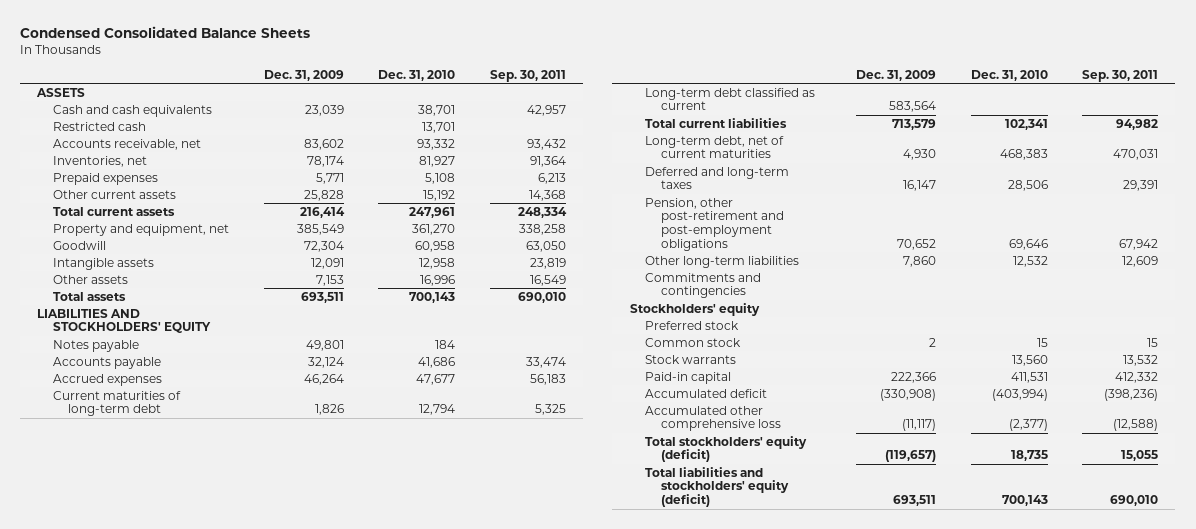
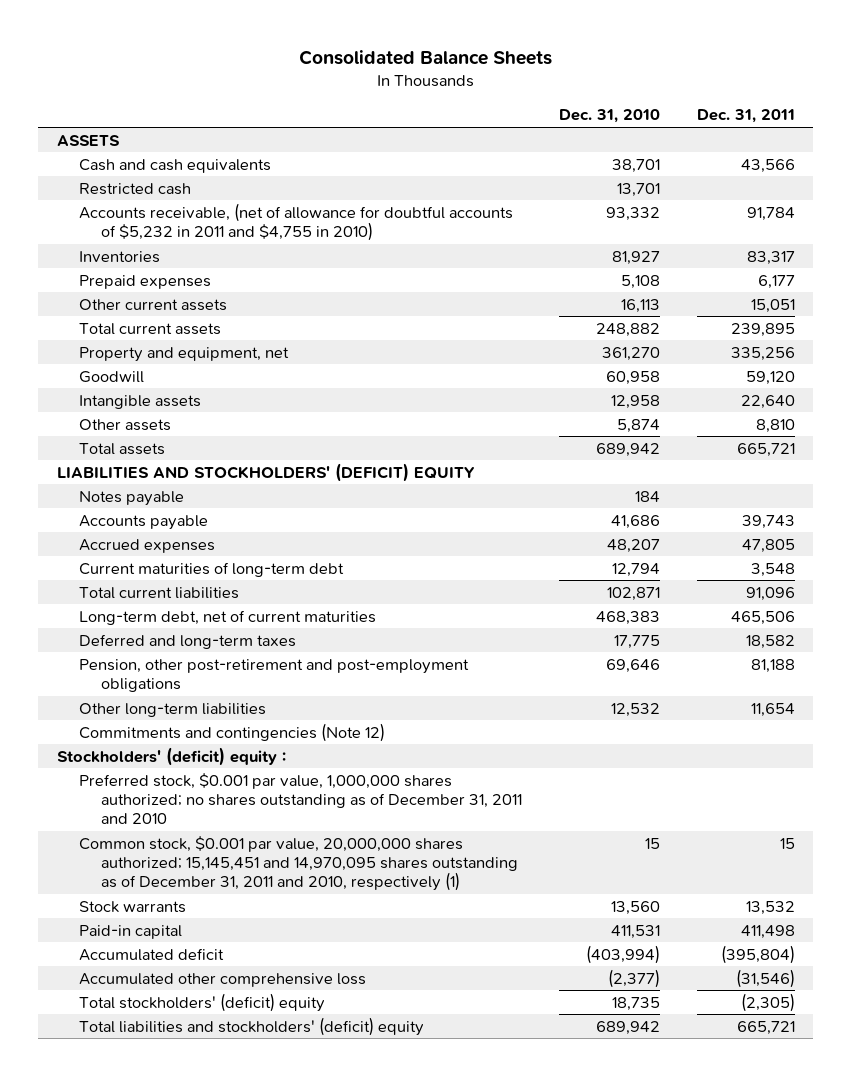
[20,26,311,39] Condensed Consolidated Balance Sheets -> [298,49,552,65] Consolidated Balance Sheets
[263,69,344,81] Dec. 31, 2009 -> none
[489,69,566,82] Sep. 30, 2011 -> none
none -> [696,109,795,124] Dec. 31, 2011
[52,138,201,150] Accounts receivable, net -> [79,202,514,242] Accounts receivable, (net of allowance for doubtful accounts of $5,232 in 2011 and $4,755 in 2010)
[52,155,147,167] Inventories, net -> [79,250,161,263] Inventories
[423,189,456,201] 15,192 -> [620,298,660,313] 16,113
[409,206,456,218] 247,961 -> [595,322,660,337] 248,882
[420,274,456,286] 16,996 -> [616,418,660,433] 5,874
[409,291,456,303] 700,143 -> [595,442,660,457] 689,942
[37,308,211,334] LIABILITIES AND STOCKHOLDERS' EQUITY -> [56,462,475,482] LIABILITIES AND STOCKHOLDERS' (DEFICIT) EQUITY
[416,373,456,385] 47,677 -> [606,538,660,553] 48,207
[645,87,816,111] Long-term debt classified as current -> none
[1004,118,1048,130] 102,341 -> [606,586,660,601] 102,871
[1007,180,1048,192] 28,506 -> [613,634,660,649] 17,775
[645,272,762,299] Commitments and contingencies -> [79,722,386,742] Commitments and contingencies (Note 12)
[629,302,760,316] Stockholders' equity -> [56,746,286,766] Stockholders' (deficit) equity :
[645,320,740,330] Preferred stock -> [79,772,523,825] Preferred stock, $0.001 par value, 1,000,000 shares authorized; no shares outstanding as of December 31, 2011 and 2010
[645,337,742,347] Common stock -> [79,835,519,892] Common stock, $0.001 par value, 20,000,000 shares authorized; 15,145,451 and 14,970,095 shares outstanding as of December 31, 2011 and 2010, respectively (1)
[645,435,808,463] Total stockholders' equity (deficit) -> [79,992,326,1012] Total stockholders' (deficit) equity
[645,466,789,508] Total liabilities and stockholders' equity (deficit) -> [79,1016,425,1036] Total liabilities and stockholders' (deficit) equity
[1001,495,1048,507] 700,143 -> [595,1020,660,1035] 689,942

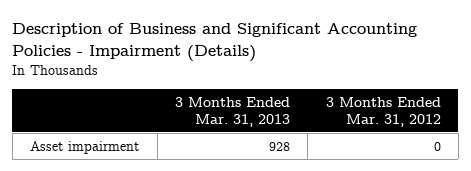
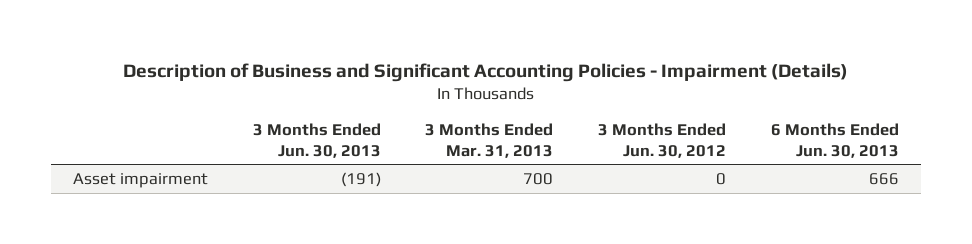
[325,96,441,127] 3 Months Ended Mar. 31, 2012 -> none
none -> [252,123,381,158] 3 Months Ended Jun. 30, 2013
none -> [598,123,727,158] 3 Months Ended Jun. 30, 2012
none -> [770,123,899,158] 6 Months Ended Jun. 30, 2013
[268,141,290,151] 928 -> [523,173,554,186] 700

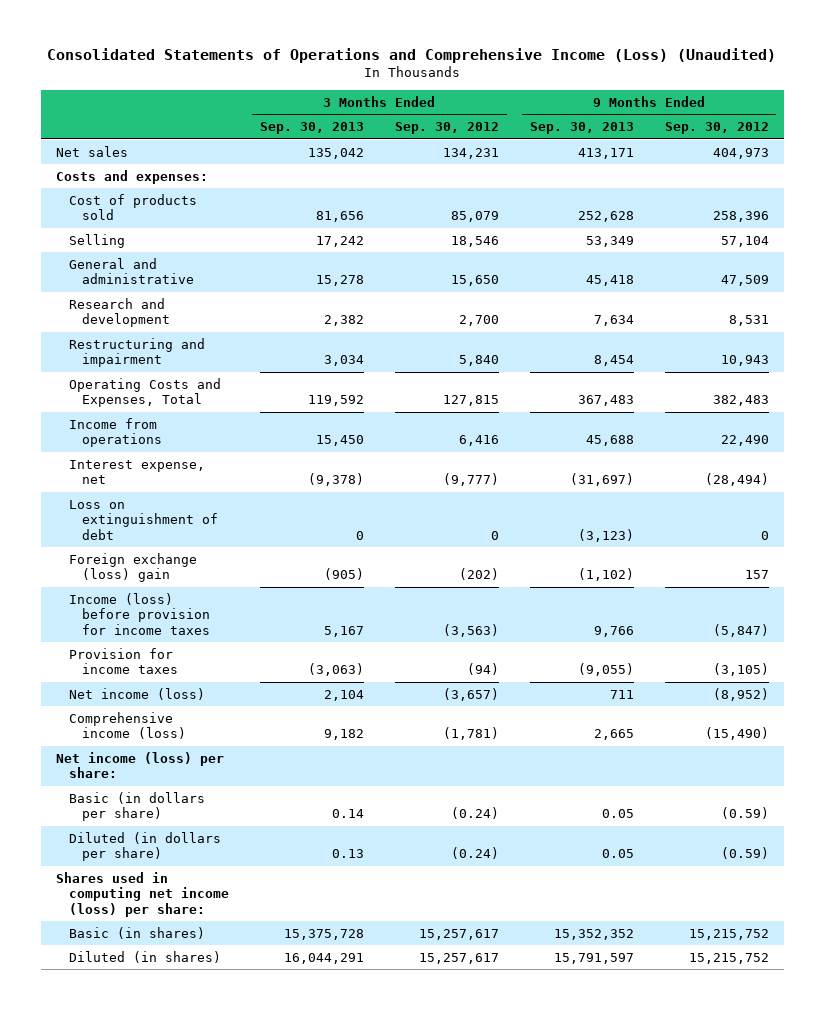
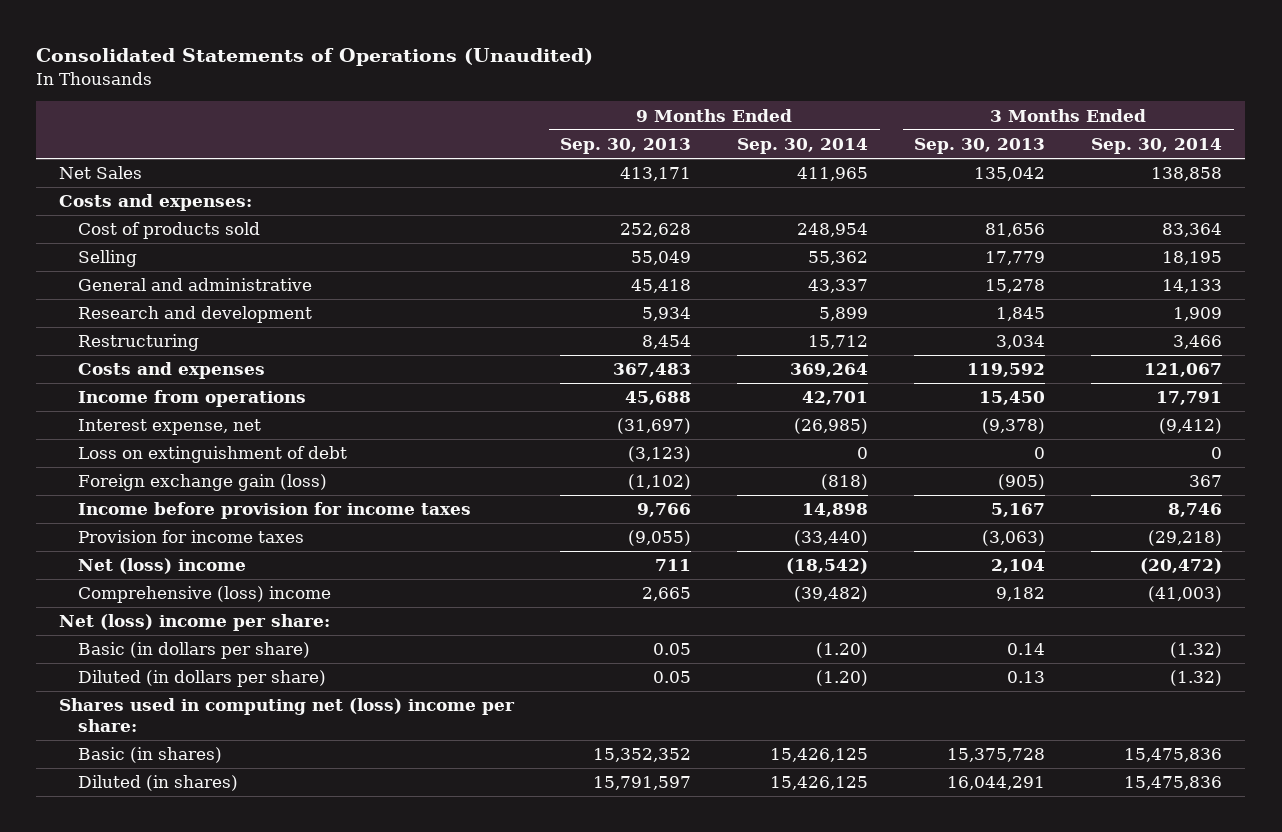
[47,48,777,64] Consolidated Statements of Operations and Comprehensive Income (Loss) (Unaudited) -> [36,48,594,67] Consolidated Statements of Operations (Unaudited)
[394,122,499,135] Sep. 30, 2012 -> none
[664,122,769,135] Sep. 30, 2012 -> none
none -> [737,138,869,155] Sep. 30, 2014
none -> [1091,138,1223,155] Sep. 30, 2014
[56,145,129,157] Net sales -> [59,166,143,180] Net Sales
[316,235,365,247] 17,242 -> [985,251,1046,266] 17,779
[585,235,634,247] 53,349 -> [631,251,692,266] 55,049
[324,315,365,327] 2,382 -> [996,307,1046,322] 1,845
[593,315,634,327] 7,634 -> [642,307,692,322] 5,934
[69,337,206,368] Restructuring and impairment -> [78,334,200,352] Restructuring
[69,377,222,408] Operating Costs and Expenses, Total -> [78,362,266,380] Costs and expenses
[69,552,198,583] Foreign exchange (loss) gain -> [78,474,328,492] Foreign exchange gain (loss)
[69,592,211,635] Income (loss) before provision for income taxes -> [78,502,472,520] Income before provision for income taxes
[69,687,206,700] Net income (loss) -> [78,558,247,575] Net (loss) income
[69,711,187,740] Comprehensive income (loss) -> [78,586,332,604] Comprehensive (loss) income
[56,751,225,779] Net income (loss) per share: -> [59,614,331,632] Net (loss) income per share:
[56,871,230,917] Shares used in computing net income (loss) per share: -> [59,698,516,732] Shares used in computing net (loss) income per share:

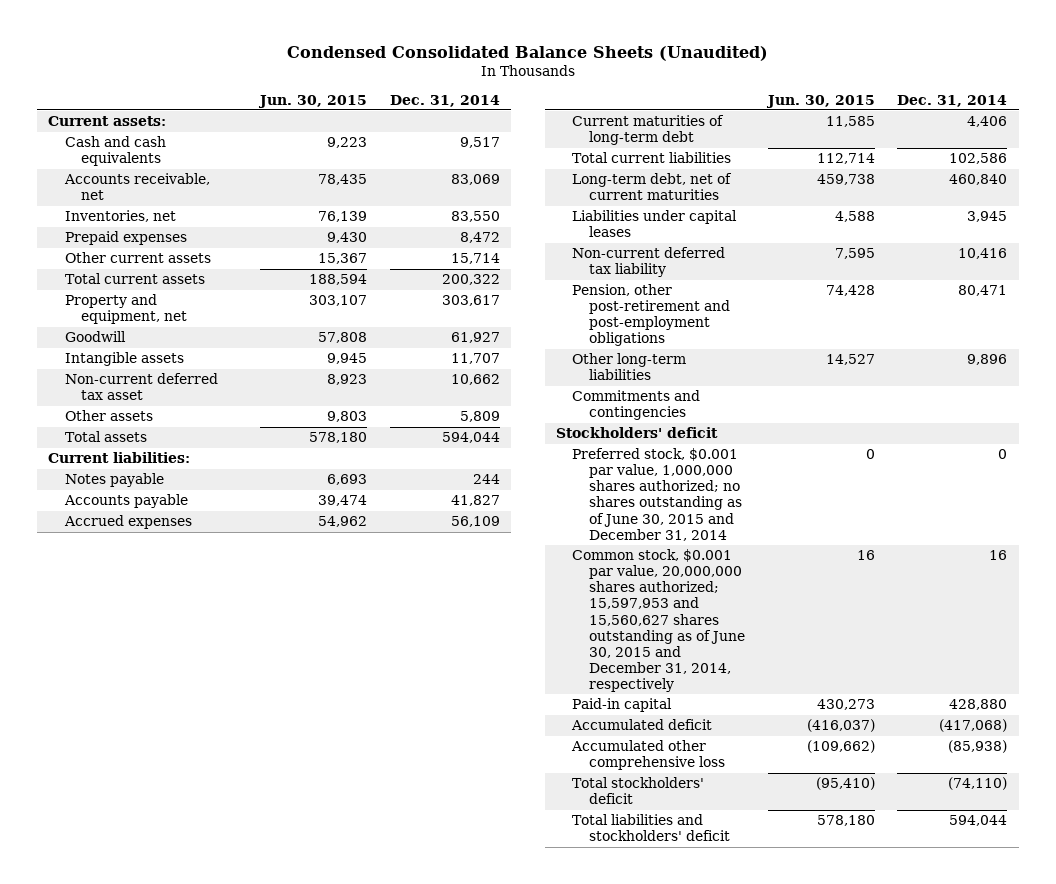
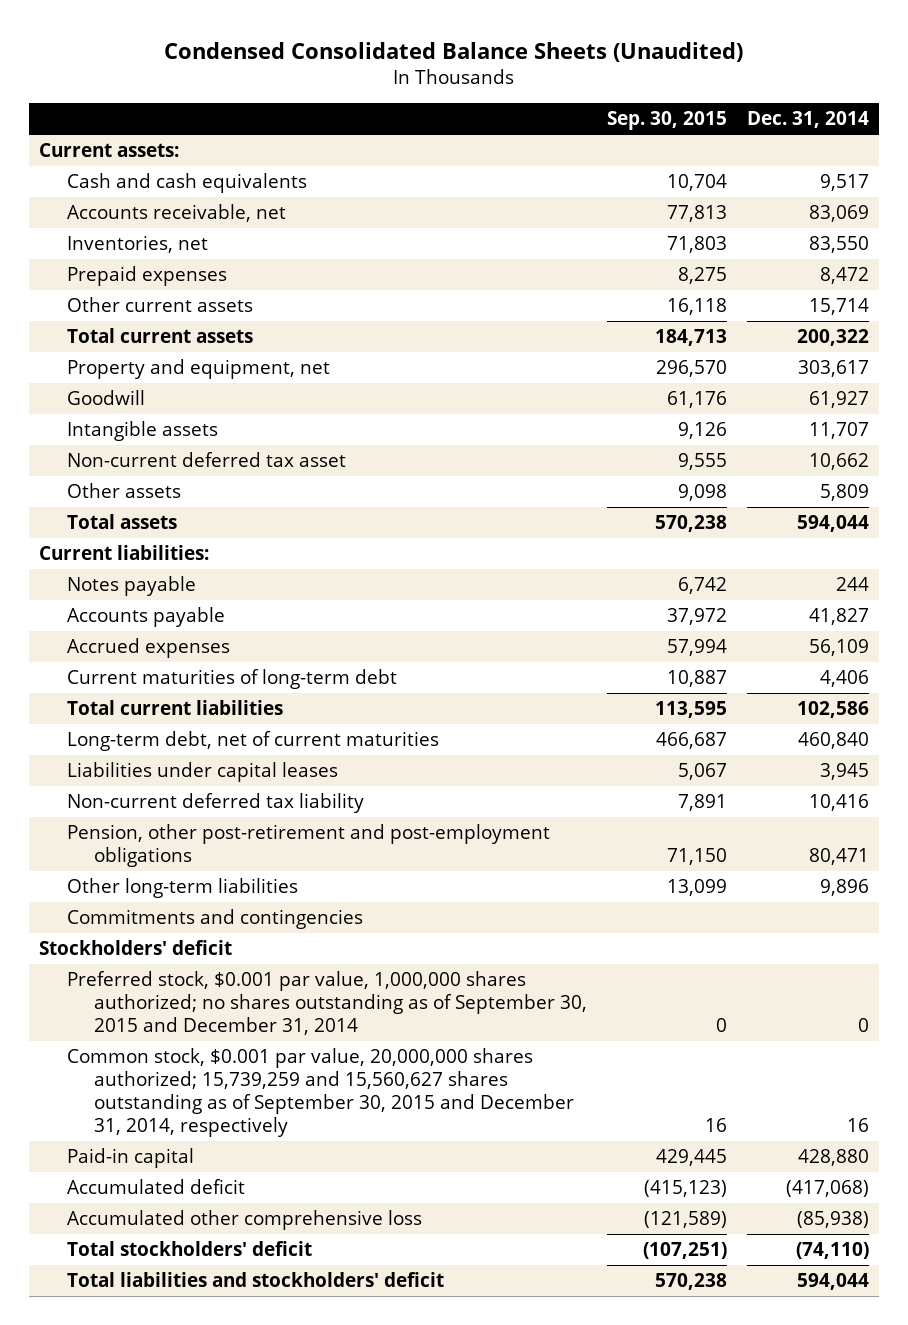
[257,94,367,108] Jun. 30, 2015 -> none
none -> [606,111,727,131] Sep. 30, 2015
[572,448,742,541] Preferred stock, $0.001 par value, 1,000,000 shares authorized; no shares outstanding as of June 30, 2015 and December 31, 2014 -> [66,971,588,1035] Preferred stock, $0.001 par value, 1,000,000 shares authorized; no shares outstanding as of September 30, 2015 and December 31, 2014
[572,549,745,692] Common stock, $0.001 par value, 20,000,000 shares authorized; 15,597,953 and 15,560,627 shares outstanding as of June 30, 2015 and December 31, 2014, respectively -> [66,1048,575,1137] Common stock, $0.001 par value, 20,000,000 shares authorized; 15,739,259 and 15,560,627 shares outstanding as of September 30, 2015 and December 31, 2014, respectively

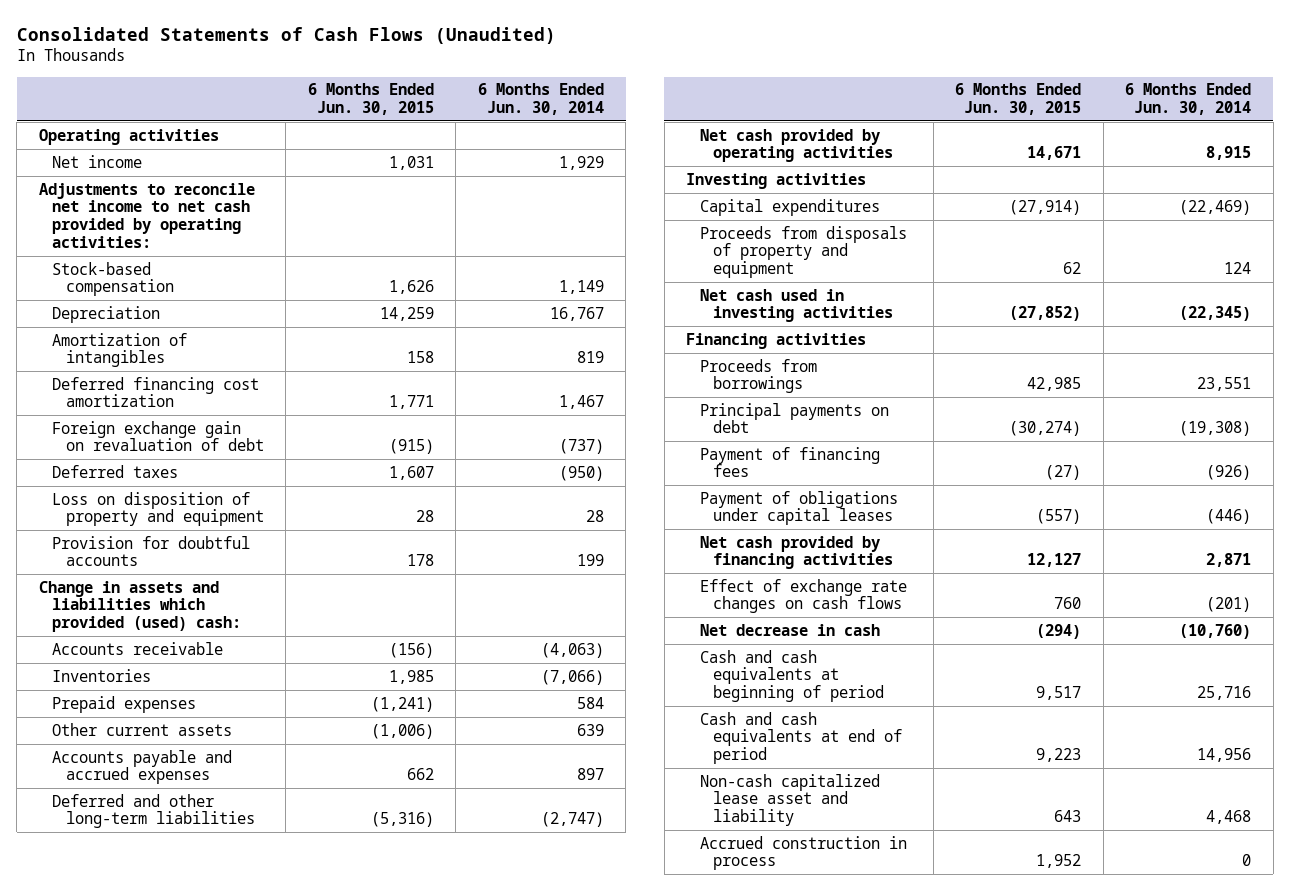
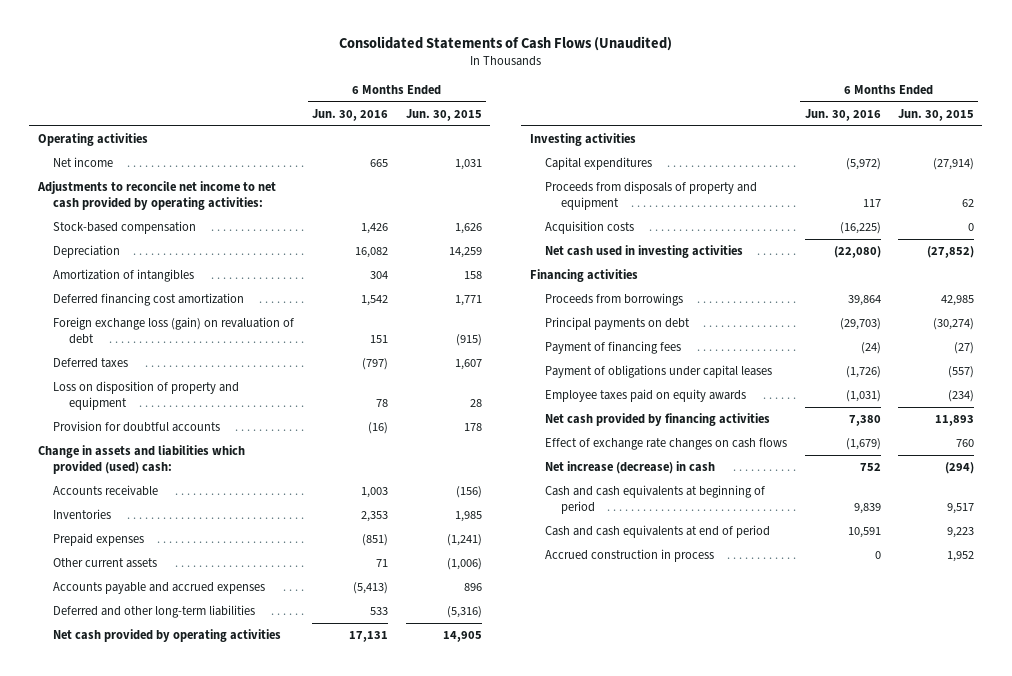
[477,83,604,115] 6 Months Ended Jun. 30, 2014 -> none
none -> [312,108,389,121] Jun. 30, 2016
[52,420,264,452] Foreign exchange gain on revaluation of debt -> [53,317,295,345] Foreign exchange loss (gain) on revaluation of debt
[406,768,434,781] 662 -> [463,583,482,592] 896
[1027,146,1082,161] 14,671 -> [442,631,482,643] 14,905
none -> [545,221,635,235] Acquisition costs
none -> [545,389,747,403] Employee taxes paid on equity awards
[1027,553,1082,568] 12,127 -> [934,415,974,427] 11,893
[699,623,880,636] Net decrease in cash -> [545,461,716,475] Net increase (decrease) in cash
[699,773,880,827] Non-cash capitalized lease asset and liability -> none

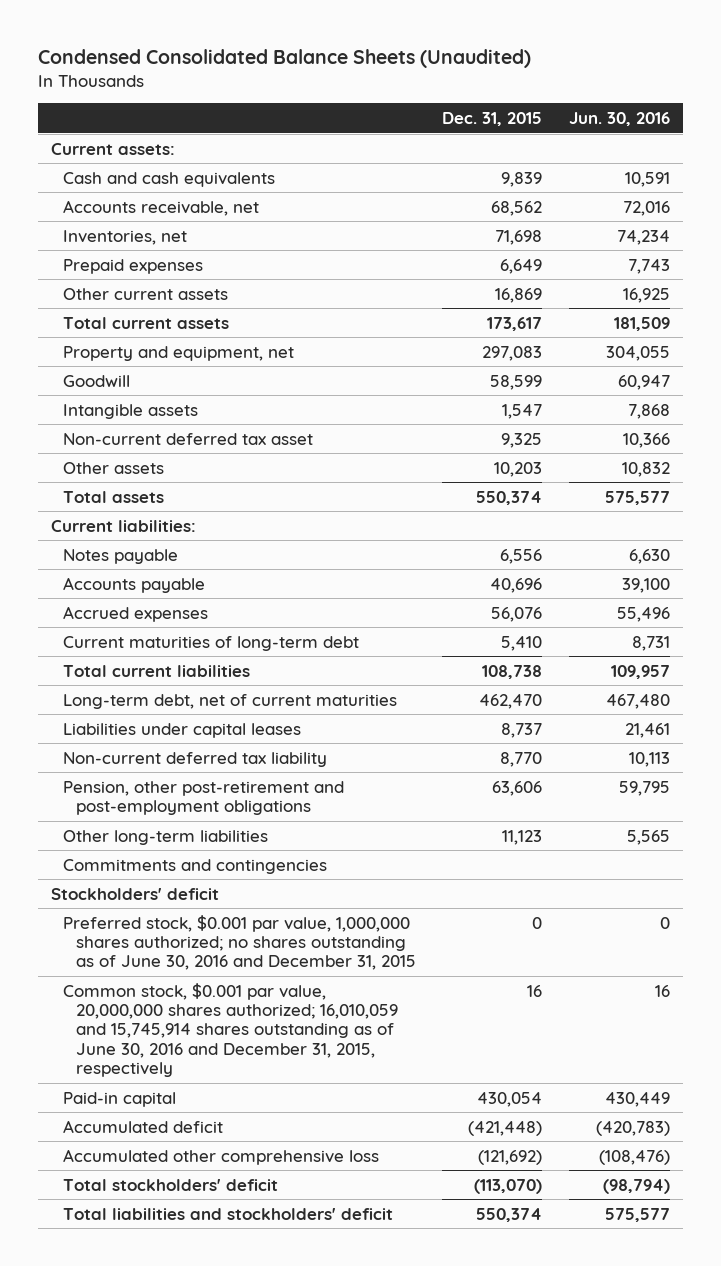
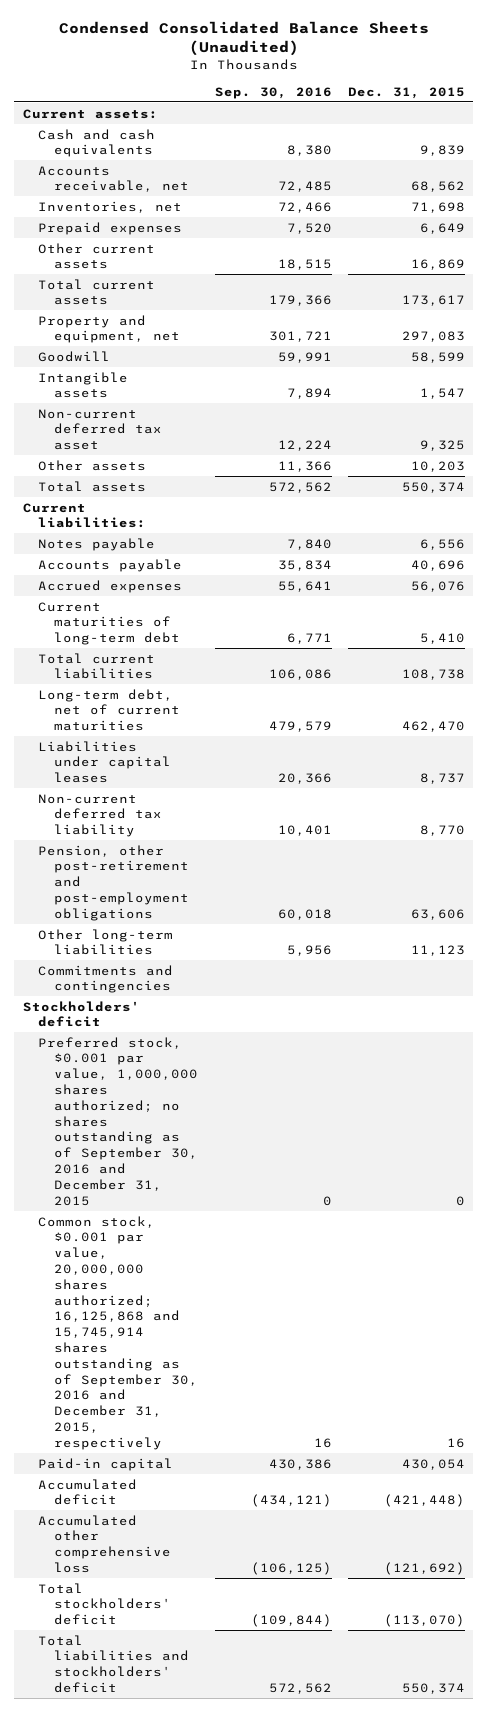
[568,111,670,126] Jun. 30, 2016 -> none
none -> [214,86,332,99] Sep. 30, 2016
[63,914,416,971] Preferred stock, $0.001 par value, 1,000,000 shares authorized; no shares outstanding as of June 30, 2016 and December 31, 2015 -> [38,1036,198,1206] Preferred stock, $0.001 par value, 1,000,000 shares authorized; no shares outstanding as of September 30, 2016 and December 31, 2015
[63,982,398,1078] Common stock, $0.001 par value, 20,000,000 shares authorized; 16,010,059 and 15,745,914 shares outstanding as of June 30, 2016 and December 31, 2015, respectively -> [38,1215,198,1450] Common stock, $0.001 par value, 20,000,000 shares authorized; 16,125,868 and 15,745,914 shares outstanding as of September 30, 2016 and December 31, 2015, respectively

